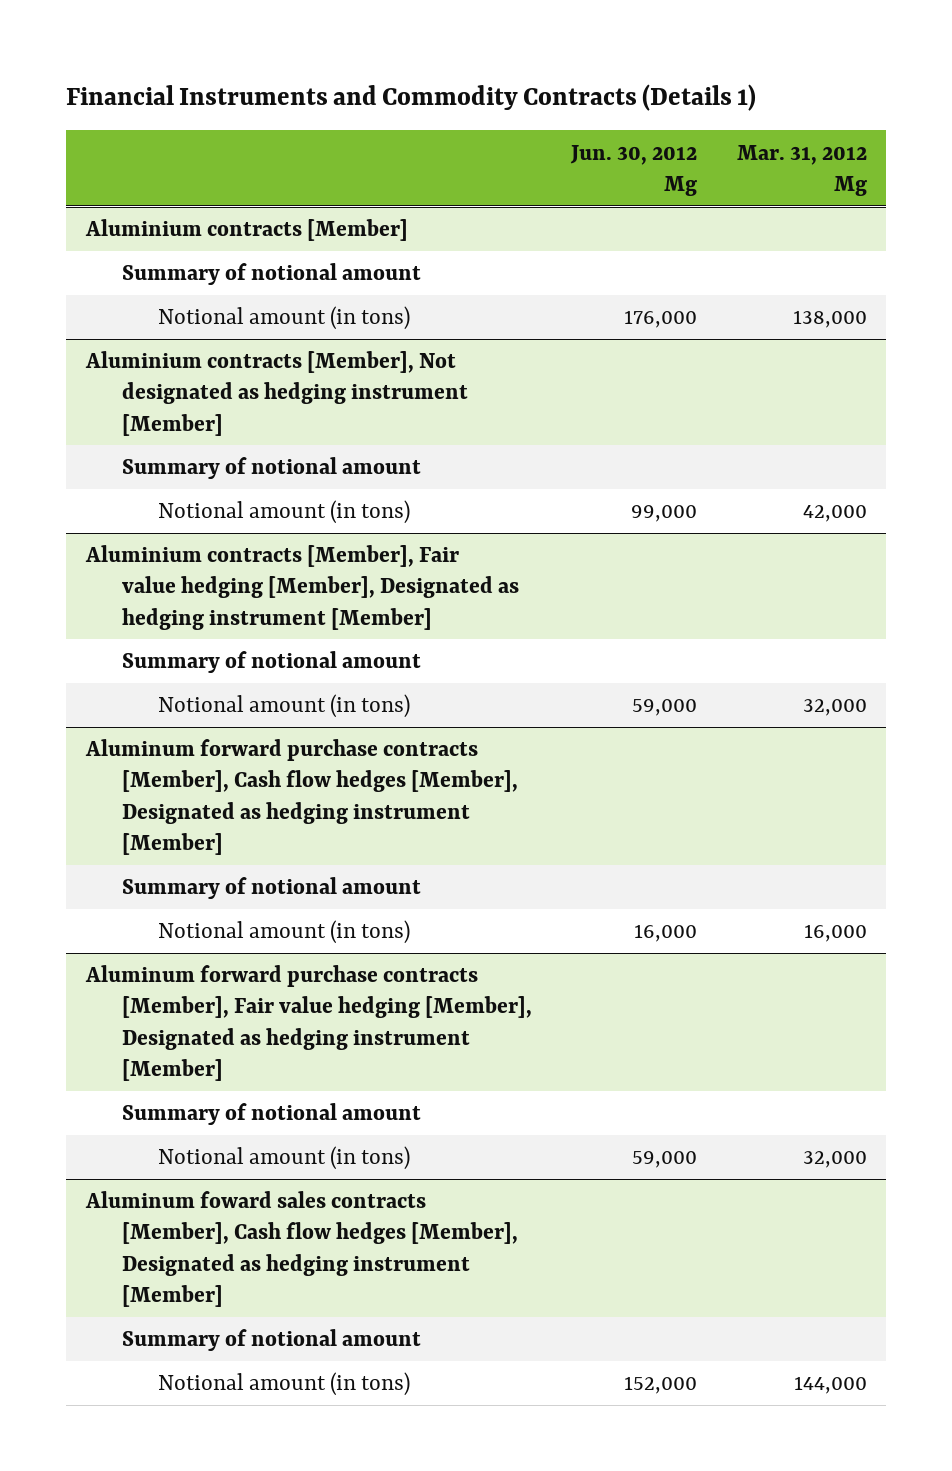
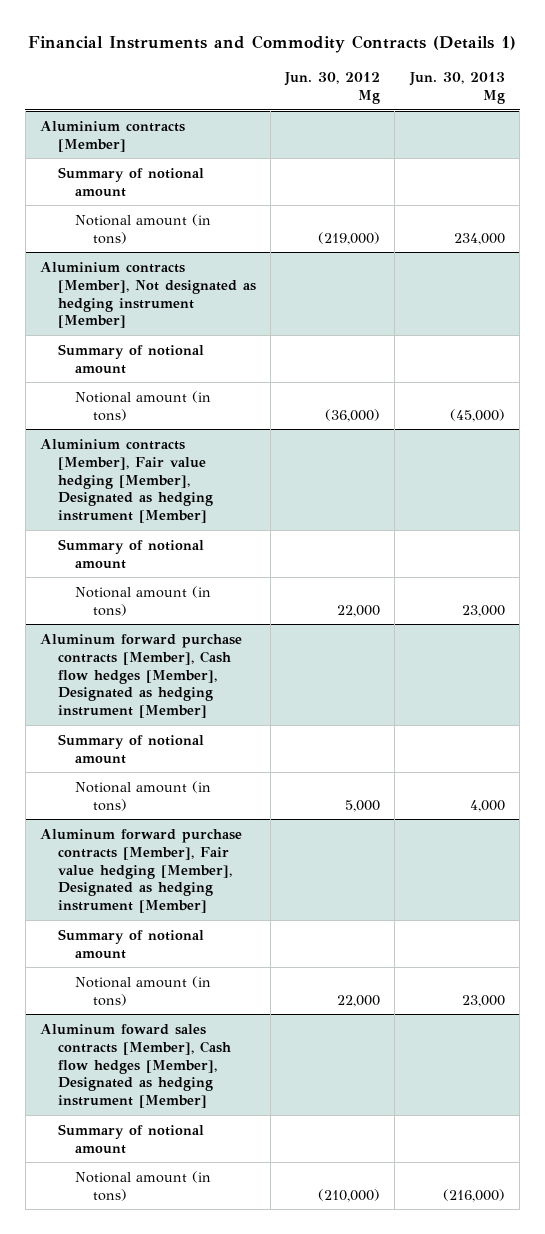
[736,144,867,196] Mar. 31, 2012 Mg -> none
none -> [408,72,505,105] Jun. 30, 2013 Mg
[624,310,698,329] 176,000 -> [318,231,381,245] (219,000)
[631,505,698,523] 99,000 -> [325,408,381,422] (36,000)
[632,699,698,717] 59,000 -> [337,604,381,617] 22,000
[634,924,698,943] 16,000 -> [345,799,381,812] 5,000
[632,1151,698,1169] 59,000 -> [337,994,381,1007] 22,000
[624,1376,698,1395] 152,000 -> [318,1188,381,1202] (210,000)

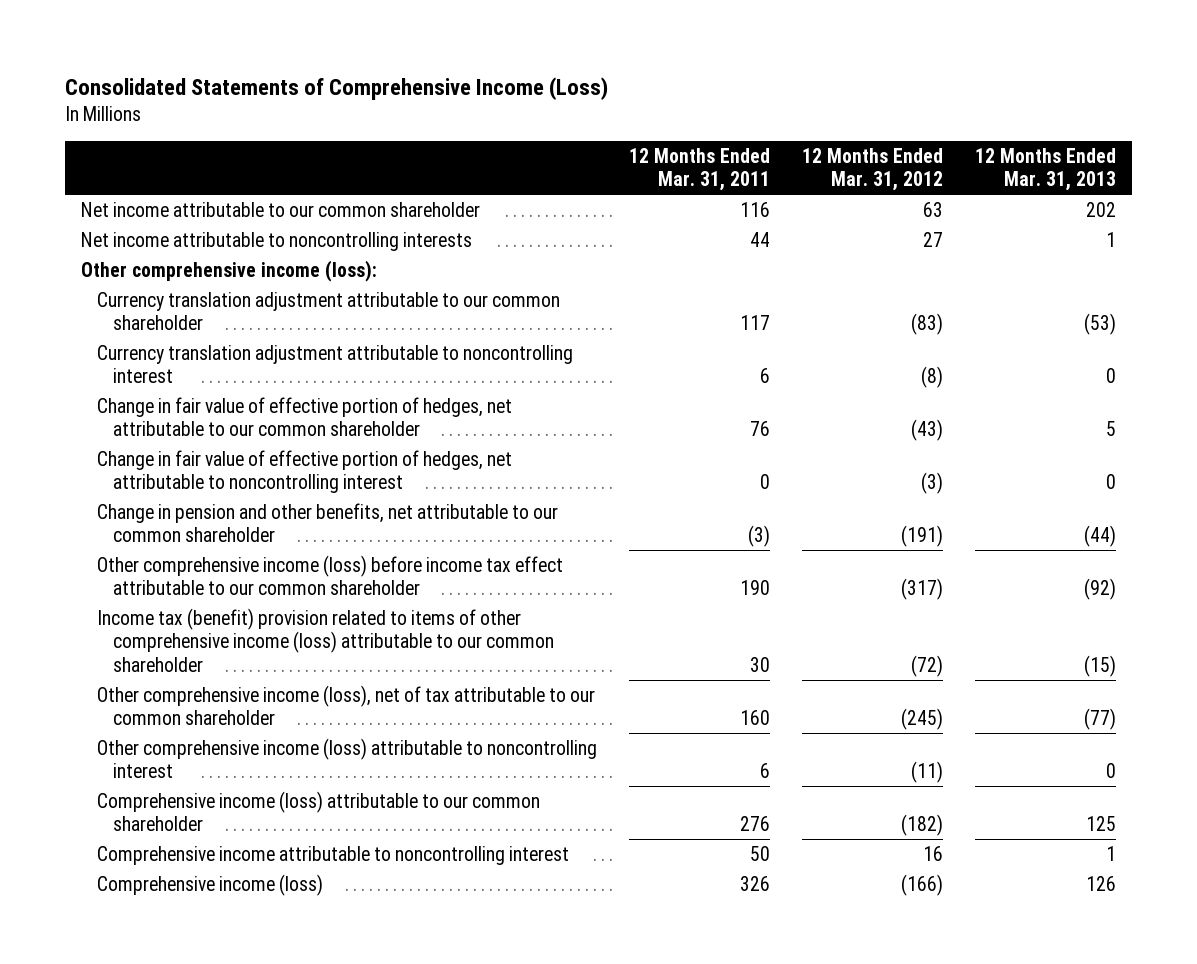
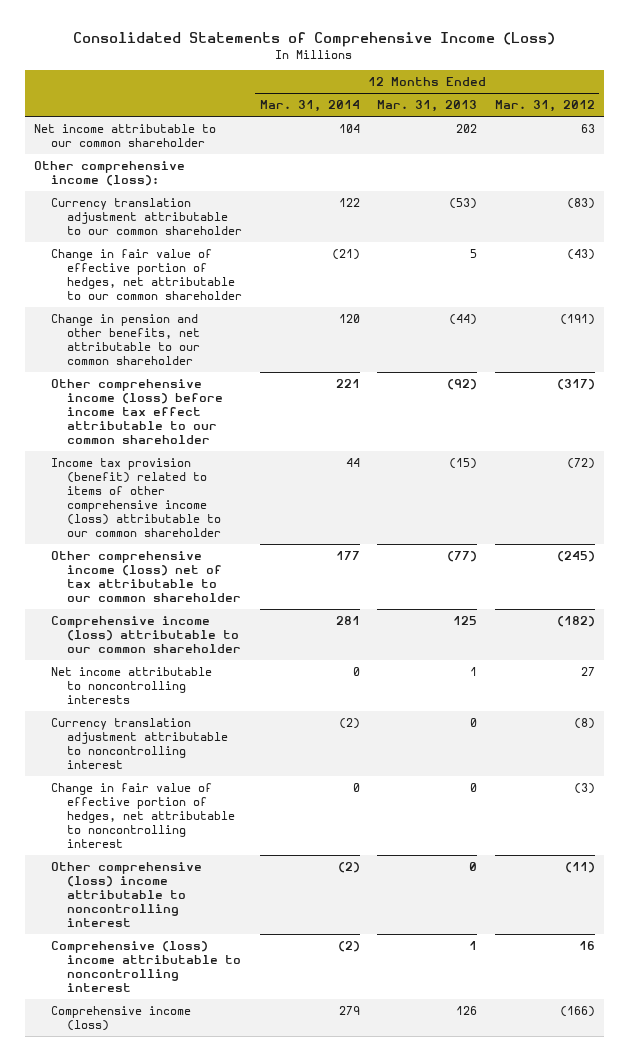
[628,147,770,192] 12 Months Ended Mar. 31, 2011 -> none
none -> [259,100,360,113] Mar. 31, 2014
[96,737,597,779] Other comprehensive income (loss) attributable to noncontrolling interest -> none
[96,607,554,672] Income tax (benefit) provision related to items of other comprehensive income (loss) attributable to our common shareholder -> [50,457,221,538] Income tax provision (benefit) related to items of other comprehensive income (loss) attributable to our common shareholder
[96,684,595,726] Other comprehensive income (loss), net of tax attributable to our common shareholder -> [50,550,241,602] Other comprehensive income (loss) net of tax attributable to our common shareholder
[80,231,472,251] Net income attributable to noncontrolling interests -> [50,666,212,704] Net income attributable to noncontrolling interests
[96,344,573,384] Currency translation adjustment attributable to noncontrolling interest -> [50,717,228,769] Currency translation adjustment attributable to noncontrolling interest
[96,449,512,494] Change in fair value of effective portion of hedges, net attributable to noncontrolling interest -> [50,782,235,848] Change in fair value of effective portion of hedges, net attributable to noncontrolling interest
none -> [50,861,202,927] Other comprehensive (loss) income attributable to noncontrolling interest
[96,845,569,865] Comprehensive income attributable to noncontrolling interest -> [50,940,241,992] Comprehensive (loss) income attributable to noncontrolling interest

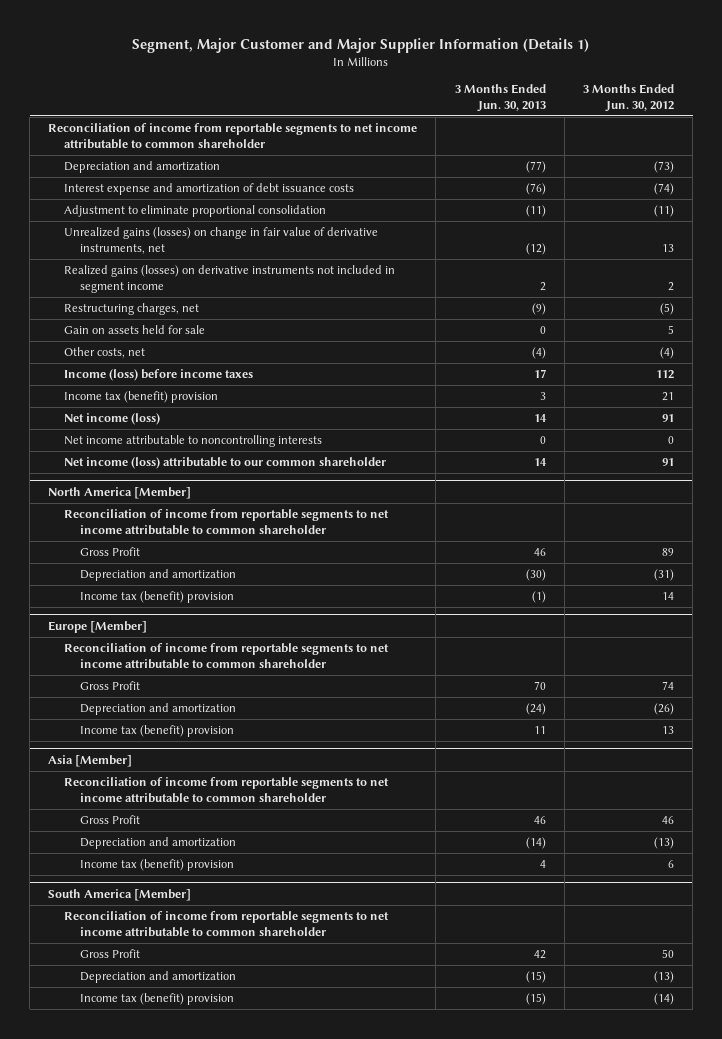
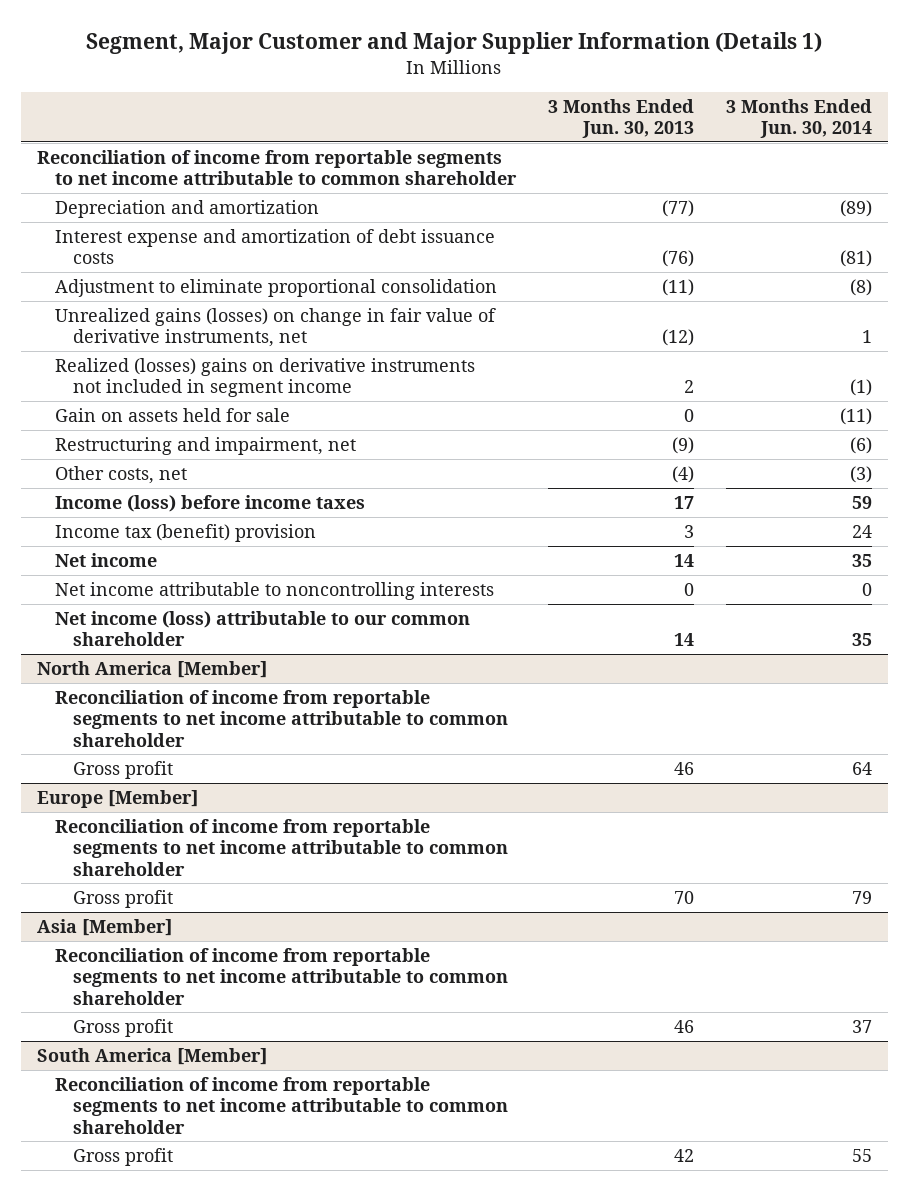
[583,84,675,112] 3 Months Ended Jun. 30, 2012 -> none
none -> [725,98,872,139] 3 Months Ended Jun. 30, 2014
[64,303,200,316] Restructuring charges, net -> none
[64,265,396,293] Realized gains (losses) on derivative instruments not included in segment income -> [55,357,476,398] Realized (losses) gains on derivative instruments not included in segment income
none -> [55,436,357,455] Restructuring and impairment, net
[64,413,161,426] Net income (loss) -> [55,552,158,567] Net income
[79,569,236,582] Depreciation and amortization -> none
[79,591,234,604] Income tax (benefit) provision -> none
[79,547,140,557] Gross Profit -> [73,760,174,779] Gross profit
[79,703,236,716] Depreciation and amortization -> none
[79,725,234,738] Income tax (benefit) provision -> none
[79,681,140,691] Gross Profit -> [73,889,174,908] Gross profit
[79,837,236,850] Depreciation and amortization -> none
[79,859,234,872] Income tax (benefit) provision -> none
[79,815,140,825] Gross Profit -> [73,1018,174,1037] Gross profit
[79,971,236,984] Depreciation and amortization -> none
[79,993,234,1006] Income tax (benefit) provision -> none
[79,949,140,959] Gross Profit -> [73,1147,174,1166] Gross profit

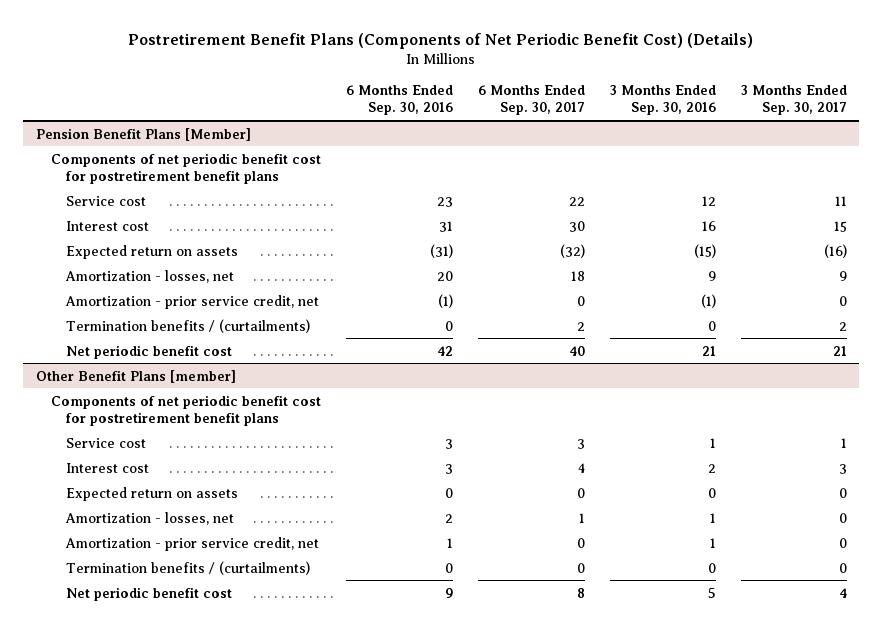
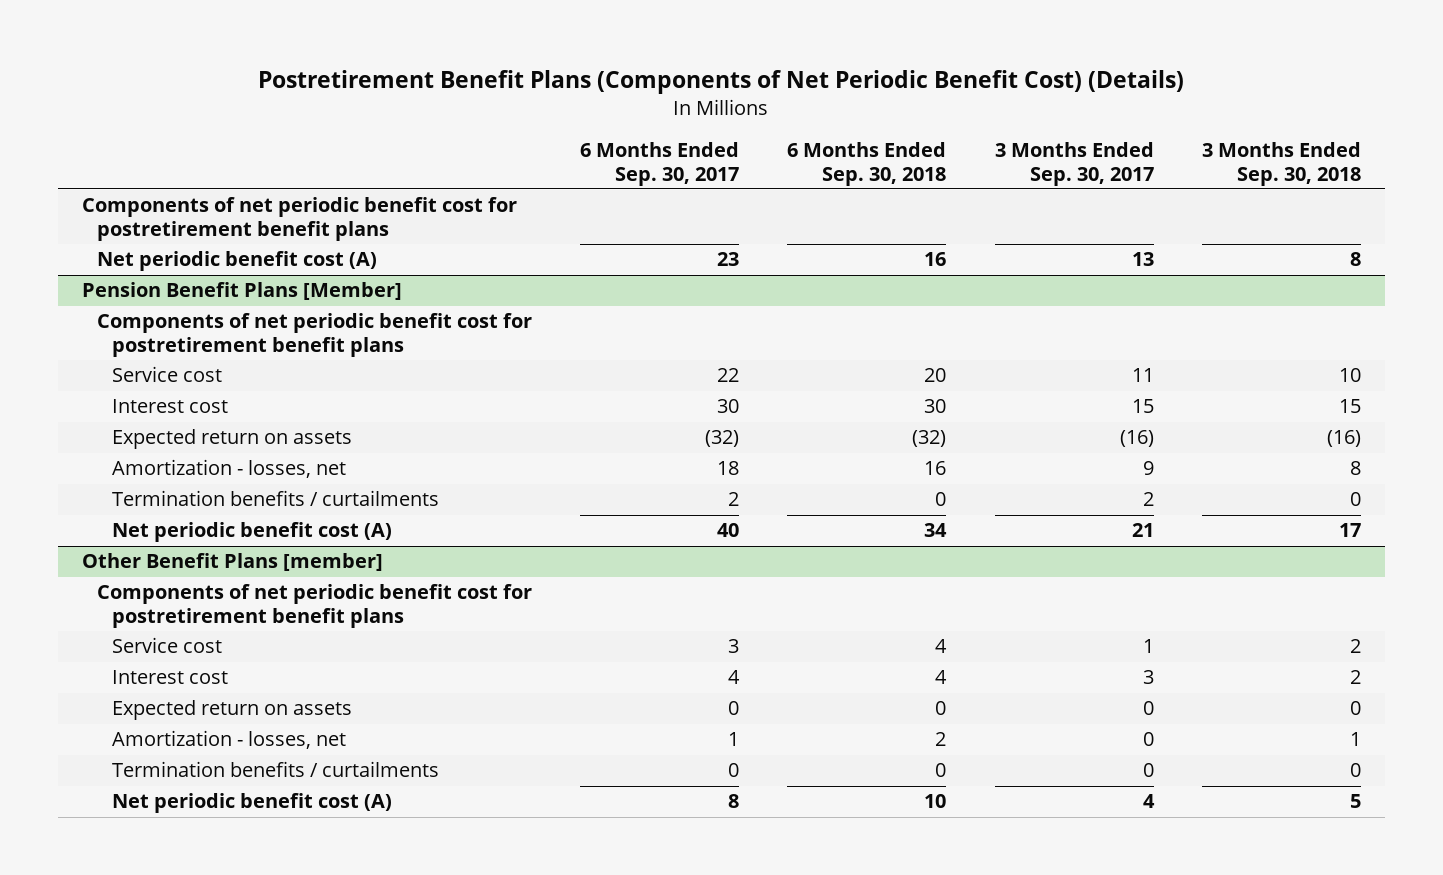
[345,85,453,116] 6 Months Ended Sep. 30, 2016 -> none
[609,85,716,116] 3 Months Ended Sep. 30, 2016 -> none
none -> [787,141,947,186] 6 Months Ended Sep. 30, 2018
none -> [1201,141,1361,186] 3 Months Ended Sep. 30, 2018
none -> [81,197,517,242] Components of net periodic benefit cost for postretirement benefit plans
none -> [97,251,378,272] Net periodic benefit cost (A)
[65,294,320,309] Amortization - prior service credit, net -> none
[66,318,311,333] Termination benefits / (curtailments) -> [112,490,440,507] Termination benefits / curtailments
[66,344,233,359] Net periodic benefit cost -> [112,522,393,543] Net periodic benefit cost (A)
[65,536,320,551] Amortization - prior service credit, net -> none
[66,560,311,575] Termination benefits / (curtailments) -> [112,761,440,778] Termination benefits / curtailments
[66,586,233,601] Net periodic benefit cost -> [112,793,393,814] Net periodic benefit cost (A)

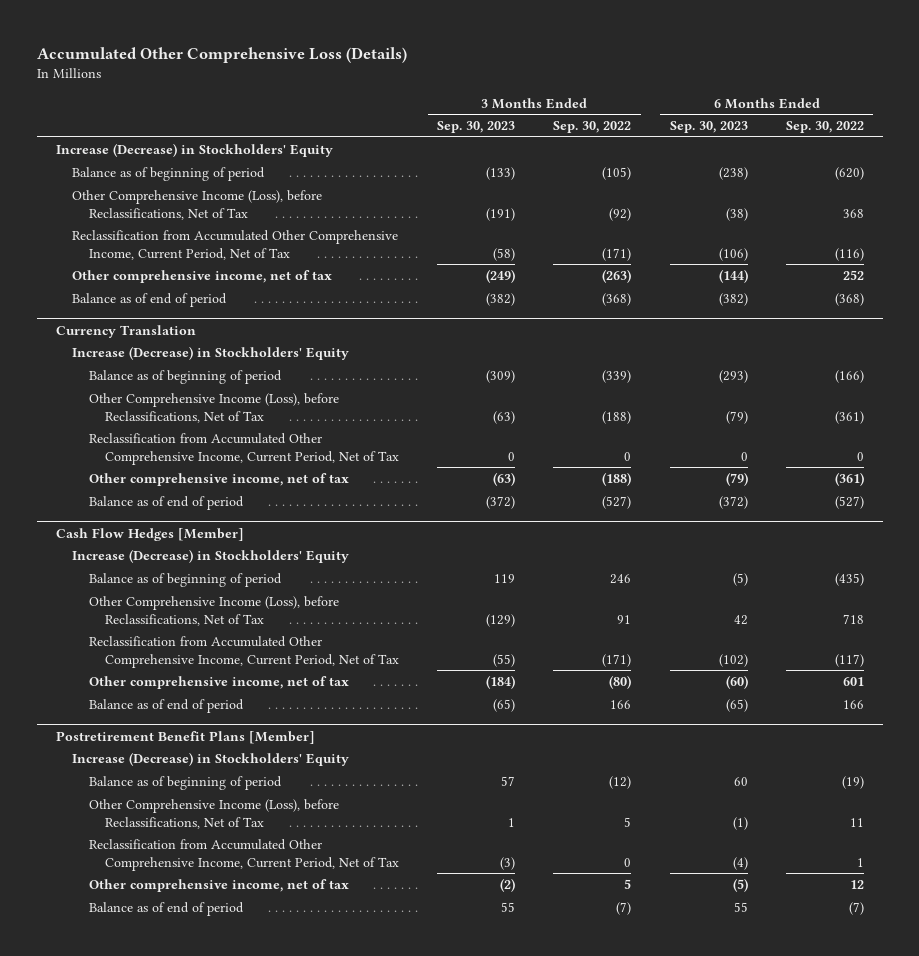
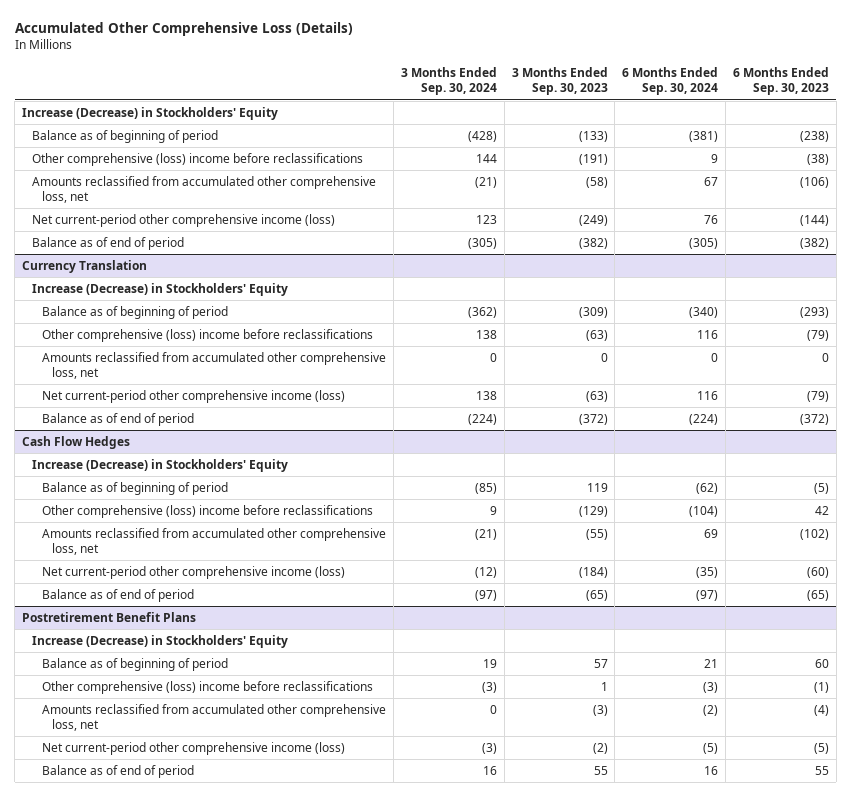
[553,121,632,134] Sep. 30, 2022 -> none
[785,121,864,134] Sep. 30, 2022 -> none
none -> [400,67,497,96] 3 Months Ended Sep. 30, 2024
none -> [622,67,719,96] 6 Months Ended Sep. 30, 2024
[72,189,323,220] Other Comprehensive Income (Loss), before Reclassifications, Net of Tax -> [32,152,364,166] Other comprehensive (loss) income before reclassifications
[72,229,399,260] Reclassification from Accumulated Other Comprehensive Income, Current Period, Net of Tax -> [32,175,377,203] Amounts reclassified from accumulated other comprehensive loss, net
[72,269,333,283] Other comprehensive income, net of tax -> [32,213,336,227] Net current-period other comprehensive income (loss)
[88,392,339,423] Other Comprehensive Income (Loss), before Reclassifications, Net of Tax -> [42,328,374,342] Other comprehensive (loss) income before reclassifications
[88,432,400,465] Reclassification from Accumulated Other Comprehensive Income, Current Period, Net of Tax -> [42,351,387,379] Amounts reclassified from accumulated other comprehensive loss, net
[88,472,349,486] Other comprehensive income, net of tax -> [42,389,346,403] Net current-period other comprehensive income (loss)
[55,527,244,541] Cash Flow Hedges [Member] -> [22,435,131,449] Cash Flow Hedges
[88,595,339,626] Other Comprehensive Income (Loss), before Reclassifications, Net of Tax -> [42,504,374,518] Other comprehensive (loss) income before reclassifications
[88,635,400,668] Reclassification from Accumulated Other Comprehensive Income, Current Period, Net of Tax -> [42,527,387,555] Amounts reclassified from accumulated other comprehensive loss, net
[88,675,349,689] Other comprehensive income, net of tax -> [42,565,346,579] Net current-period other comprehensive income (loss)
[55,730,315,744] Postretirement Benefit Plans [Member] -> [22,611,197,622] Postretirement Benefit Plans
[88,798,339,829] Other Comprehensive Income (Loss), before Reclassifications, Net of Tax -> [42,680,374,694] Other comprehensive (loss) income before reclassifications
[88,838,400,871] Reclassification from Accumulated Other Comprehensive Income, Current Period, Net of Tax -> [42,703,387,731] Amounts reclassified from accumulated other comprehensive loss, net
[88,878,349,892] Other comprehensive income, net of tax -> [42,741,346,755] Net current-period other comprehensive income (loss)

